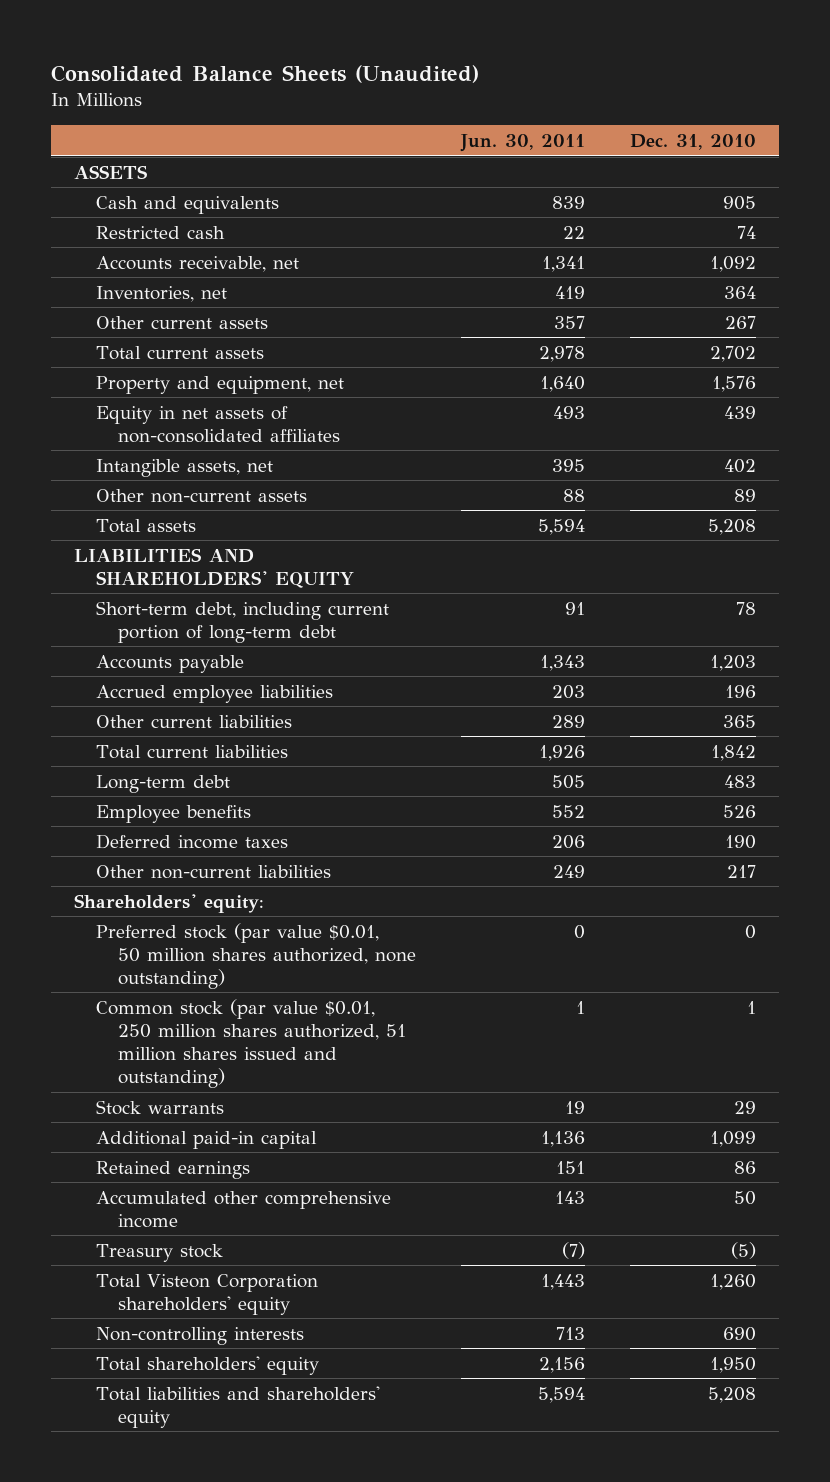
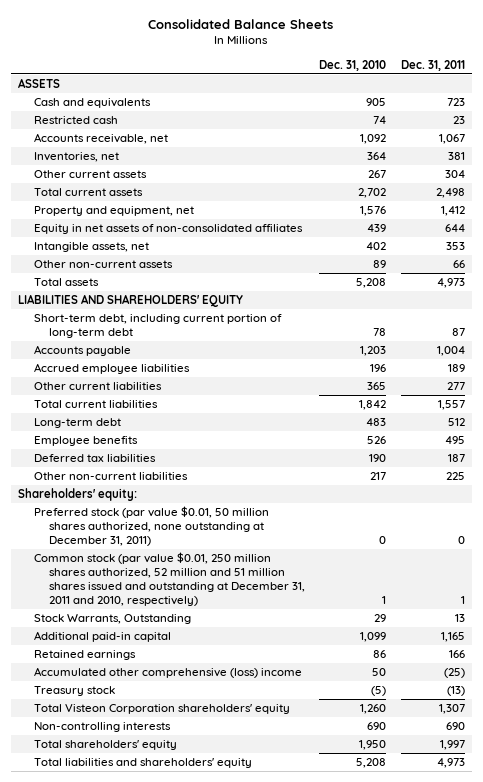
[51,64,480,83] Consolidated Balance Sheets (Unaudited) -> [148,18,334,29] Consolidated Balance Sheets
[460,133,586,152] Jun. 30, 2011 -> none
none -> [400,59,465,71] Dec. 31, 2011
[96,833,289,849] Deferred income taxes -> [33,454,156,463] Deferred tax liabilities
[96,922,417,989] Preferred stock (par value $0.01, 50 million shares authorized, none outstanding) -> [33,506,269,547] Preferred stock (par value $0.01, 50 million shares authorized, none outstanding at December 31, 2011)
[96,998,407,1088] Common stock (par value $0.01, 250 million shares authorized, 51 million shares issued and outstanding) -> [33,552,306,607] Common stock (par value $0.01, 250 million shares authorized, 52 million and 51 million shares issued and outstanding at December 31, 2011 and 2010, respectively)
[96,1099,225,1115] Stock warrants -> [33,614,191,625] Stock Warrants, Outstanding
[96,1190,392,1228] Accumulated other comprehensive income -> [33,667,302,679] Accumulated other comprehensive (loss) income

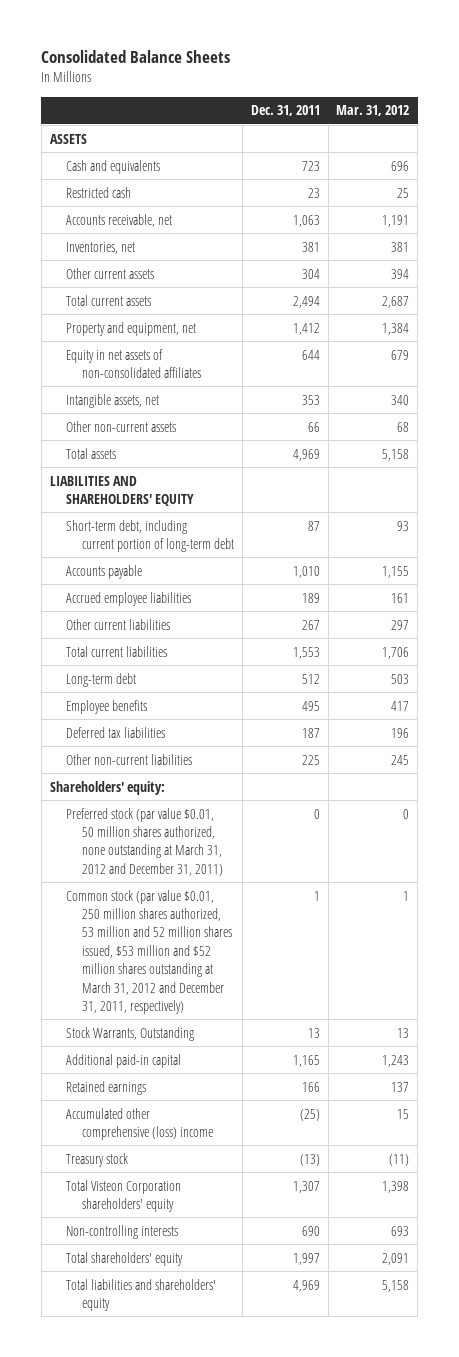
[319,59,387,71] Dec. 31, 2010 -> none
none -> [336,105,410,117] Mar. 31, 2012
[438,134,465,145] 1,067 -> [292,214,320,227] 1,063
[435,188,465,199] 2,498 -> [292,295,320,308] 2,494
[436,278,465,289] 4,973 -> [292,448,320,461] 4,969
[436,346,465,357] 1,004 -> [292,565,320,578] 1,010
[446,382,465,391] 277 -> [301,619,320,630] 267
[437,400,465,411] 1,557 -> [292,646,320,659] 1,553
[33,506,269,547] Preferred stock (par value $0.01, 50 million shares authorized, none outstanding at December 31, 2011) -> [65,807,224,876] Preferred stock (par value $0.01, 50 million shares authorized, none outstanding at March 31, 2012 and December 31, 2011)
[33,552,306,607] Common stock (par value $0.01, 250 million shares authorized, 52 million and 51 million shares issued and outstanding at December 31, 2011 and 2010, respectively) -> [65,889,233,1014] Common stock (par value $0.01, 250 million shares authorized, 53 million and 52 million shares issued, $53 million and $52 million shares outstanding at March 31, 2012 and December 31, 2011, respectively)
[436,758,465,769] 4,973 -> [292,1279,320,1292] 4,969

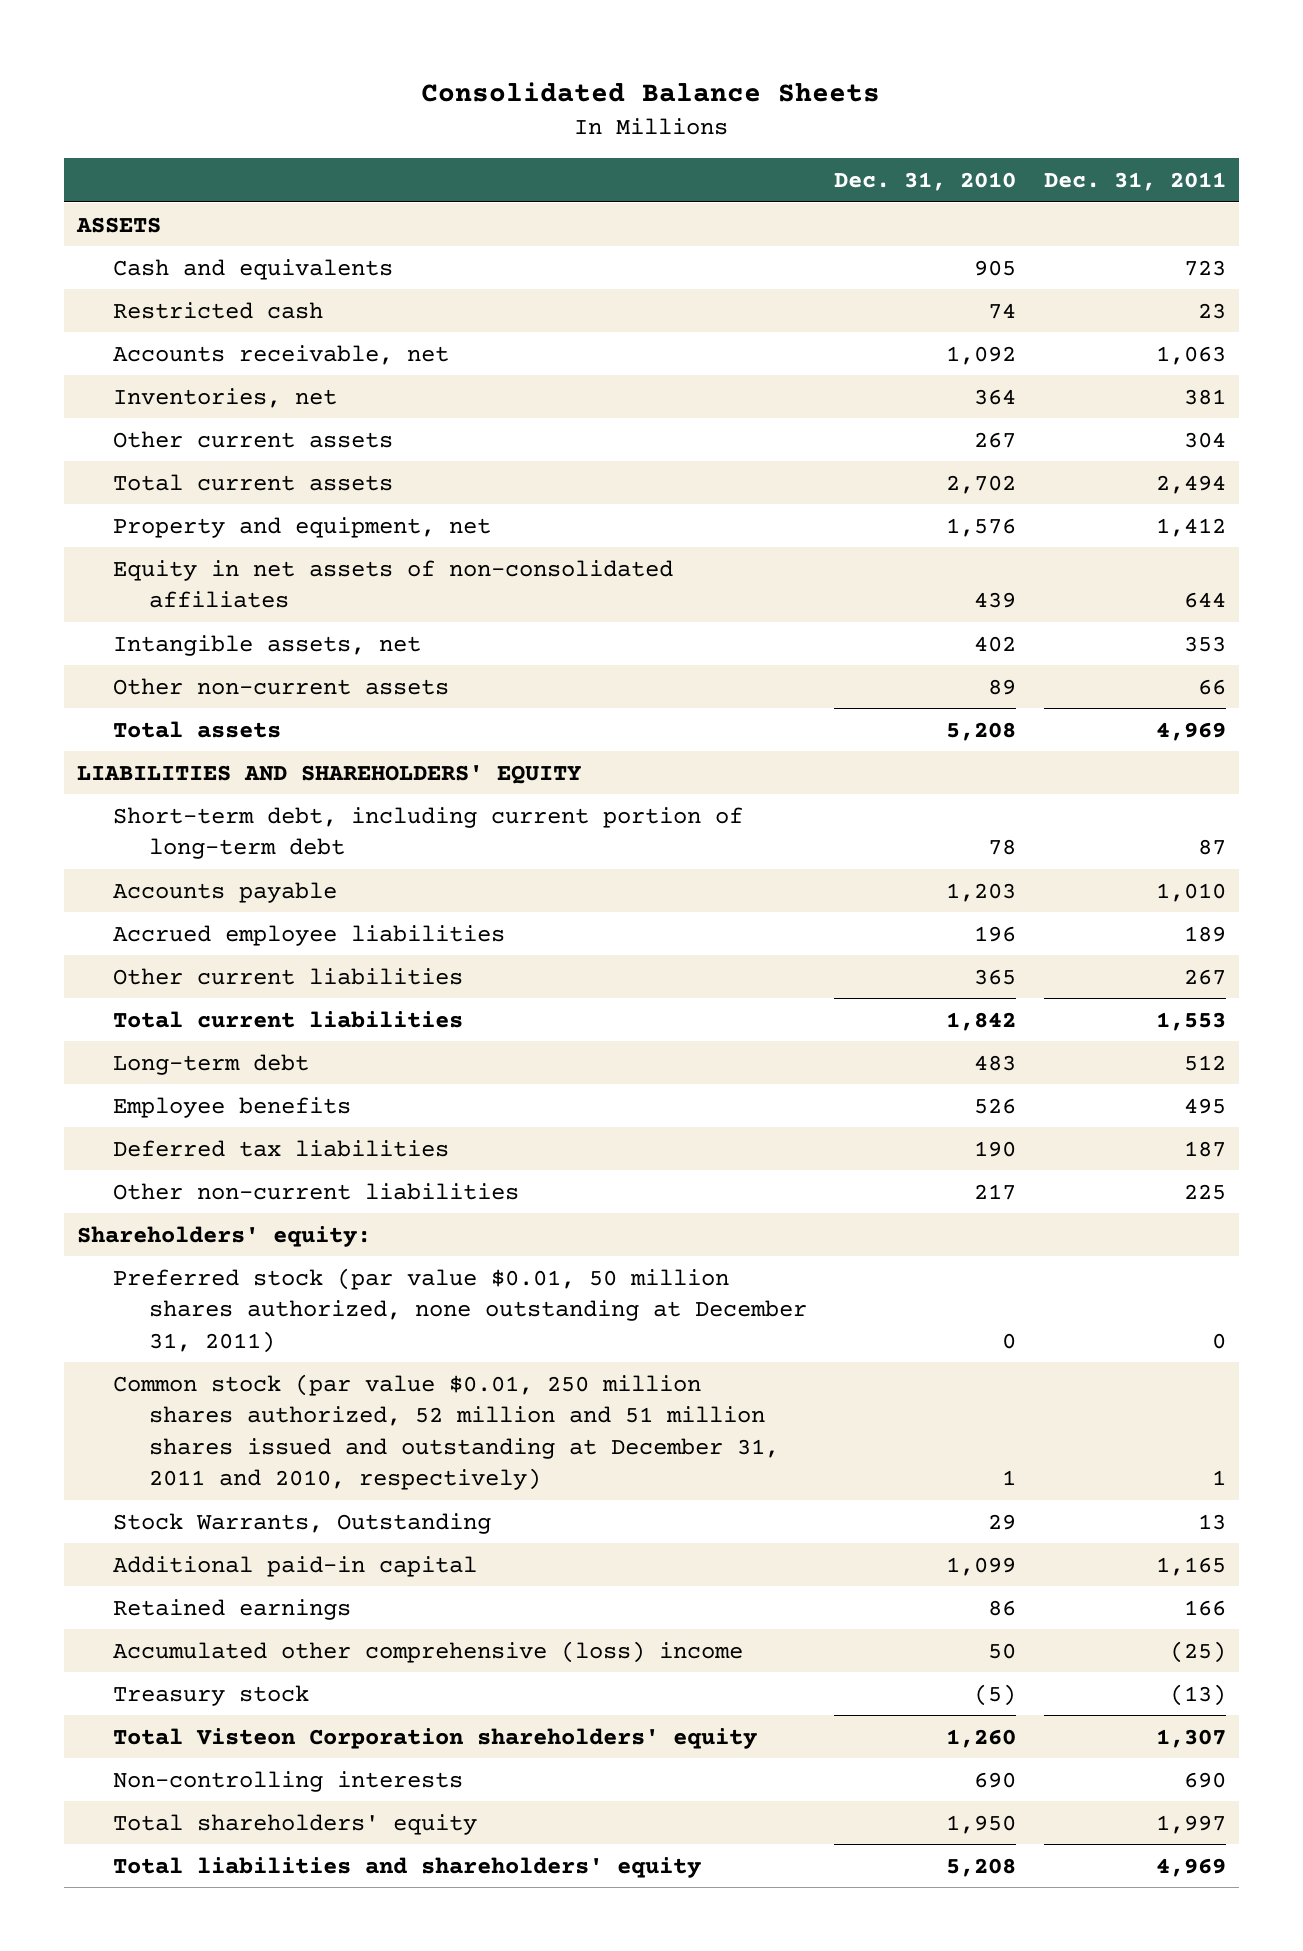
[336,105,410,117] Mar. 31, 2012 -> none
none -> [834,171,1017,191] Dec. 31, 2010
[65,807,224,876] Preferred stock (par value $0.01, 50 million shares authorized, none outstanding at March 31, 2012 and December 31, 2011) -> [113,1267,807,1353] Preferred stock (par value $0.01, 50 million shares authorized, none outstanding at December 31, 2011)
[65,889,233,1014] Common stock (par value $0.01, 250 million shares authorized, 53 million and 52 million shares issued, $53 million and $52 million shares outstanding at March 31, 2012 and December 31, 2011, respectively) -> [113,1373,779,1491] Common stock (par value $0.01, 250 million shares authorized, 52 million and 51 million shares issued and outstanding at December 31, 2011 and 2010, respectively)

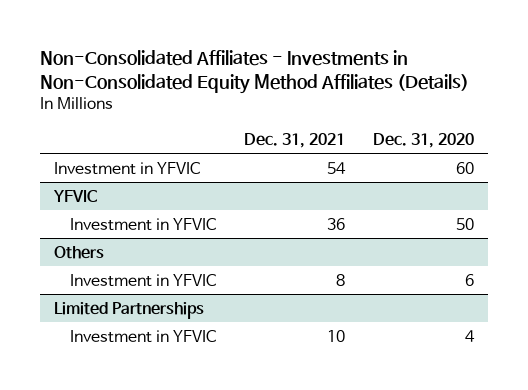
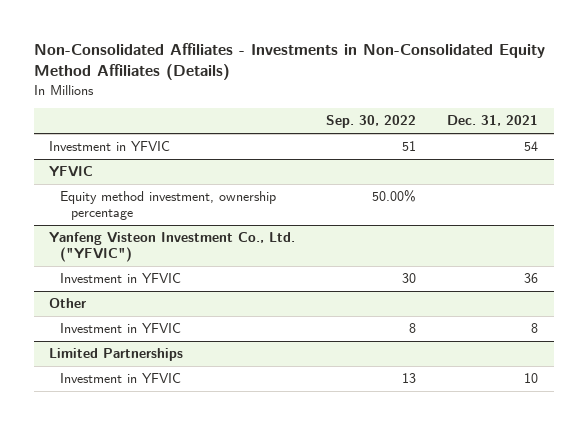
[373,132,475,148] Dec. 31, 2020 -> none
none -> [326,115,417,129] Sep. 30, 2022
none -> [60,191,277,221] Equity method investment, ownership percentage
none -> [49,232,296,263] Yanfeng Visteon Investment Co., Ltd. ("YFVIC")
[53,245,104,259] Others -> [49,298,87,309] Other

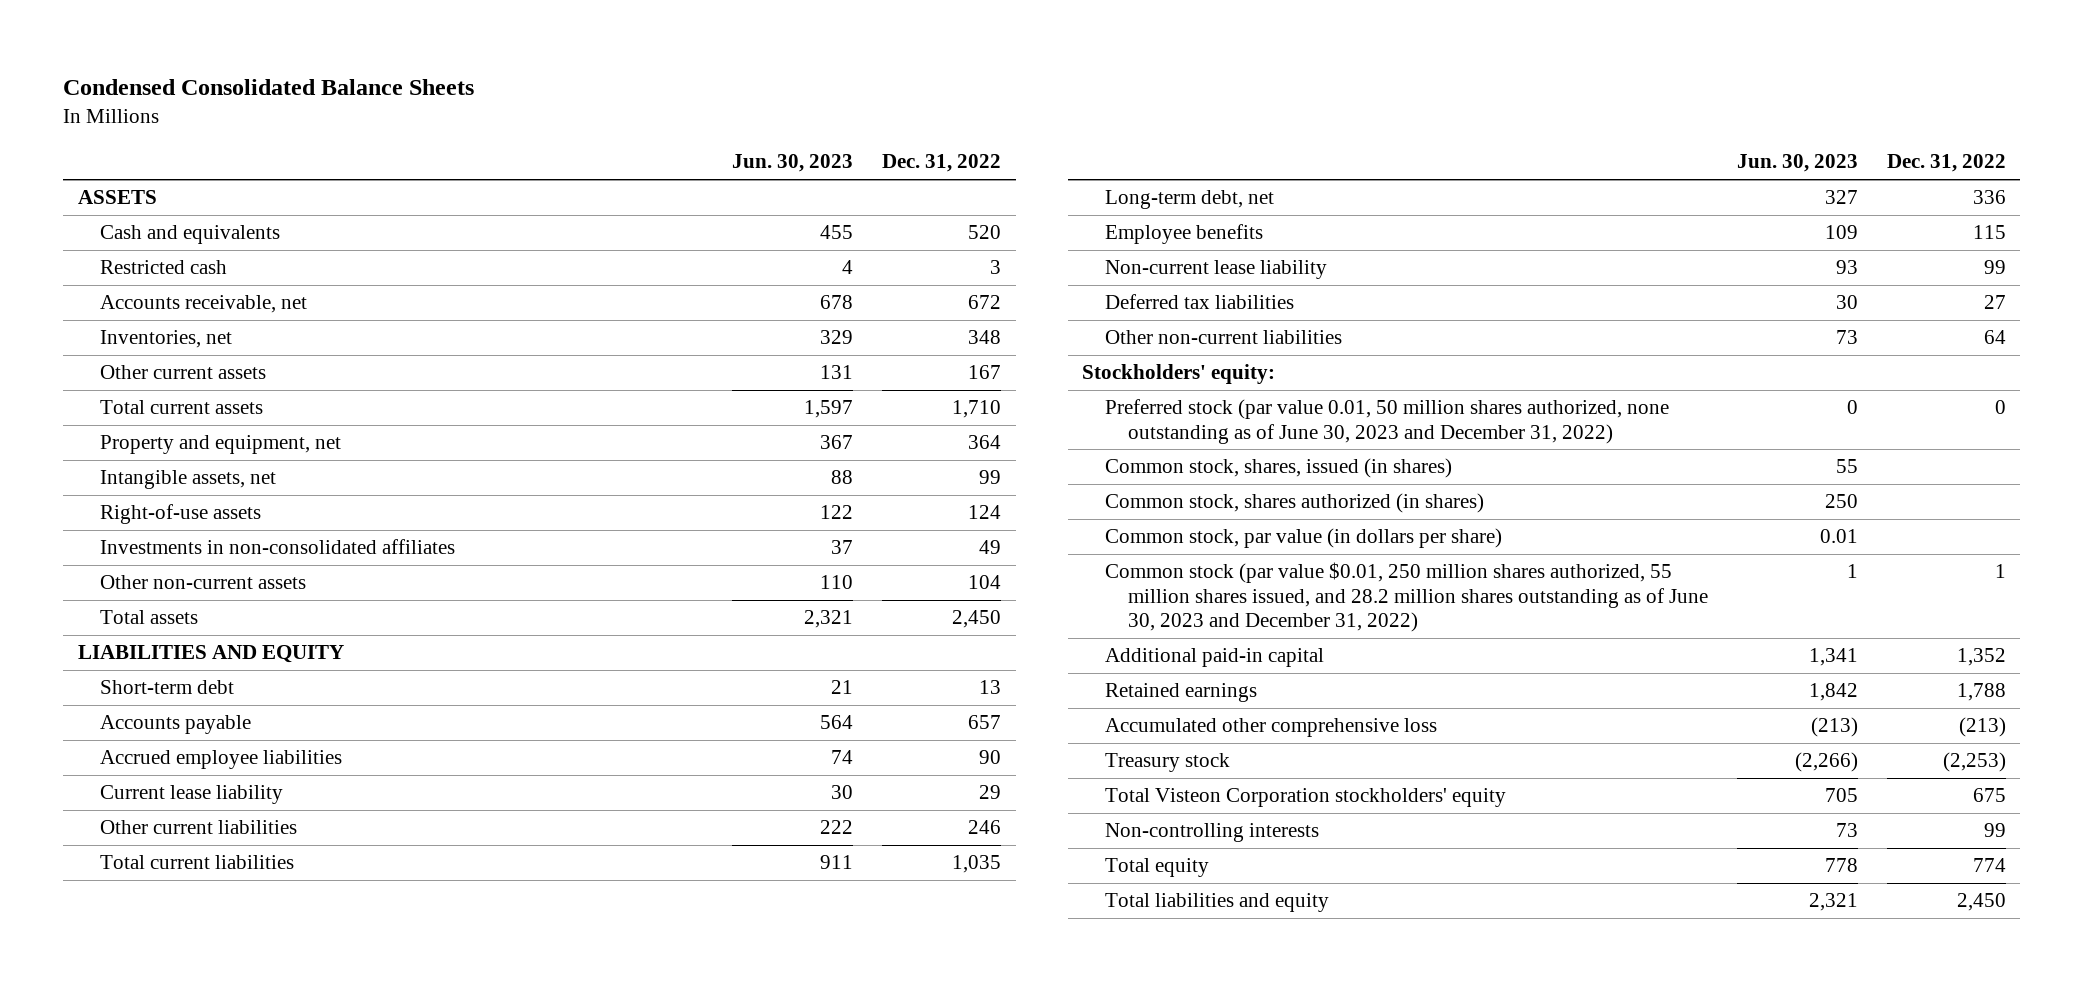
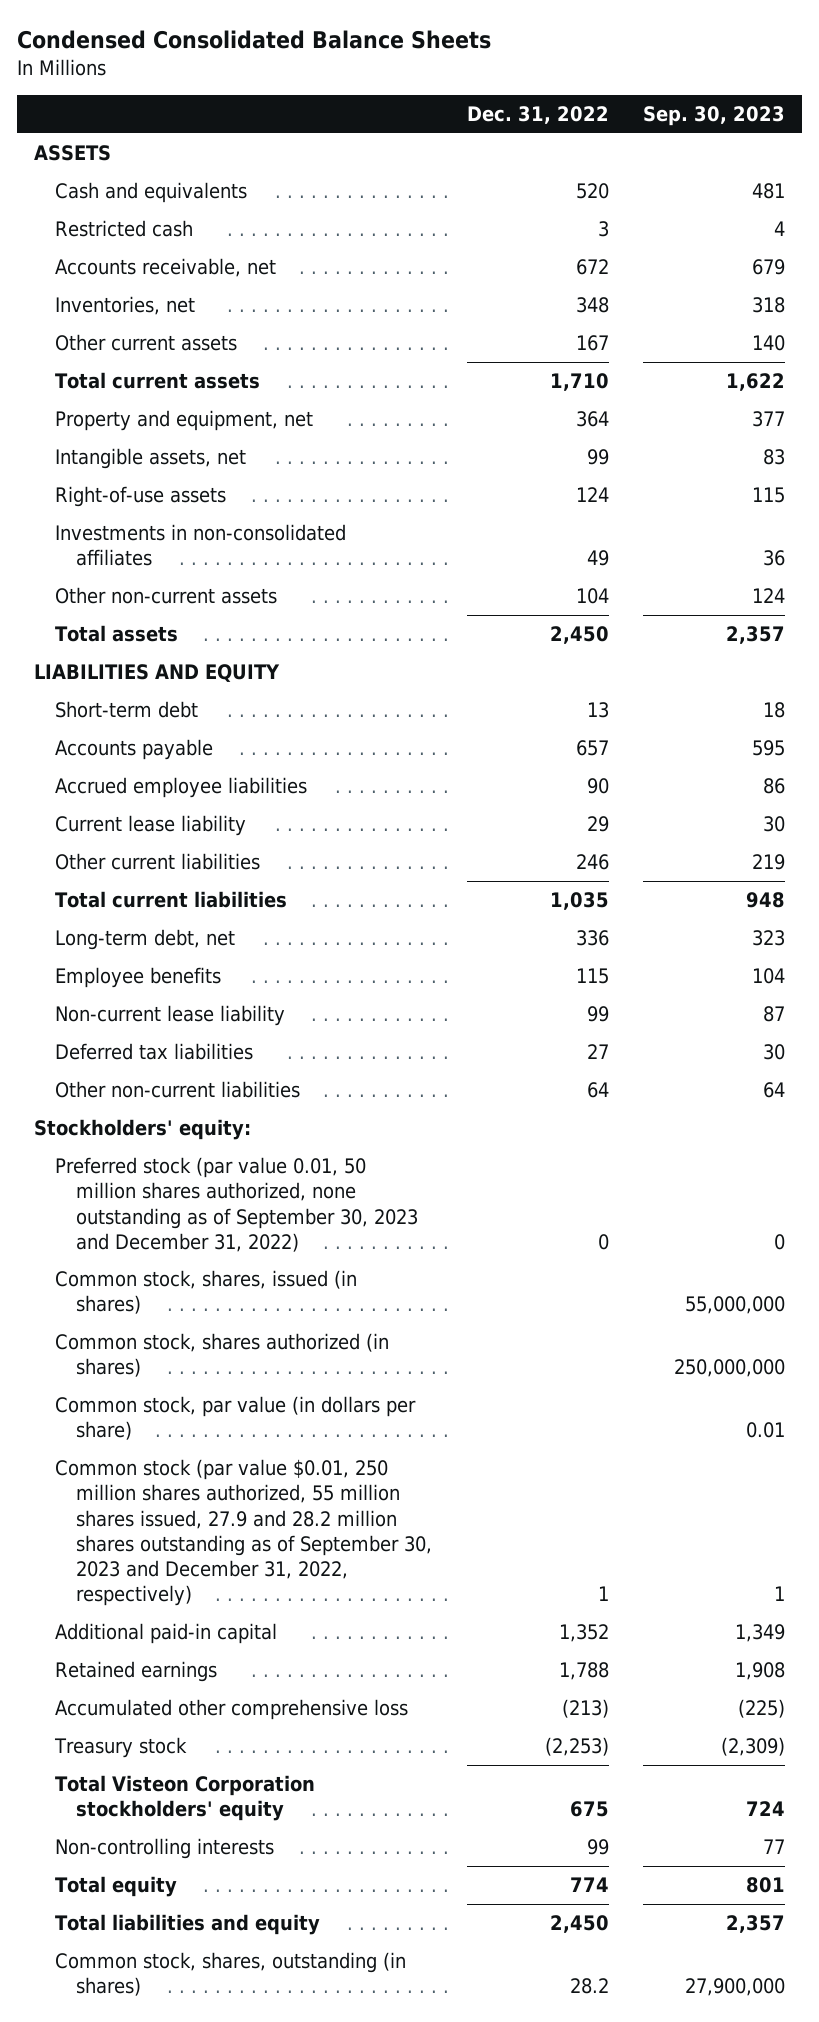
[732,154,854,173] Jun. 30, 2023 -> none
none -> [643,106,786,127] Sep. 30, 2023
[1104,399,1669,444] Preferred stock (par value 0.01, 50 million shares authorized, none outstanding as of June 30, 2023 and December 31, 2022) -> [55,1157,419,1252] Preferred stock (par value 0.01, 50 million shares authorized, none outstanding as of September 30, 2023 and December 31, 2022)
[1104,562,1708,633] Common stock (par value $0.01, 250 million shares authorized, 55 million shares issued, and 28.2 million shares outstanding as of June 30, 2023 and December 31, 2022) -> [55,1459,433,1607] Common stock (par value $0.01, 250 million shares authorized, 55 million shares issued, 27.9 and 28.2 million shares outstanding as of September 30, 2023 and December 31, 2022, respectively)
none -> [55,1952,407,1997] Common stock, shares, outstanding (in shares)

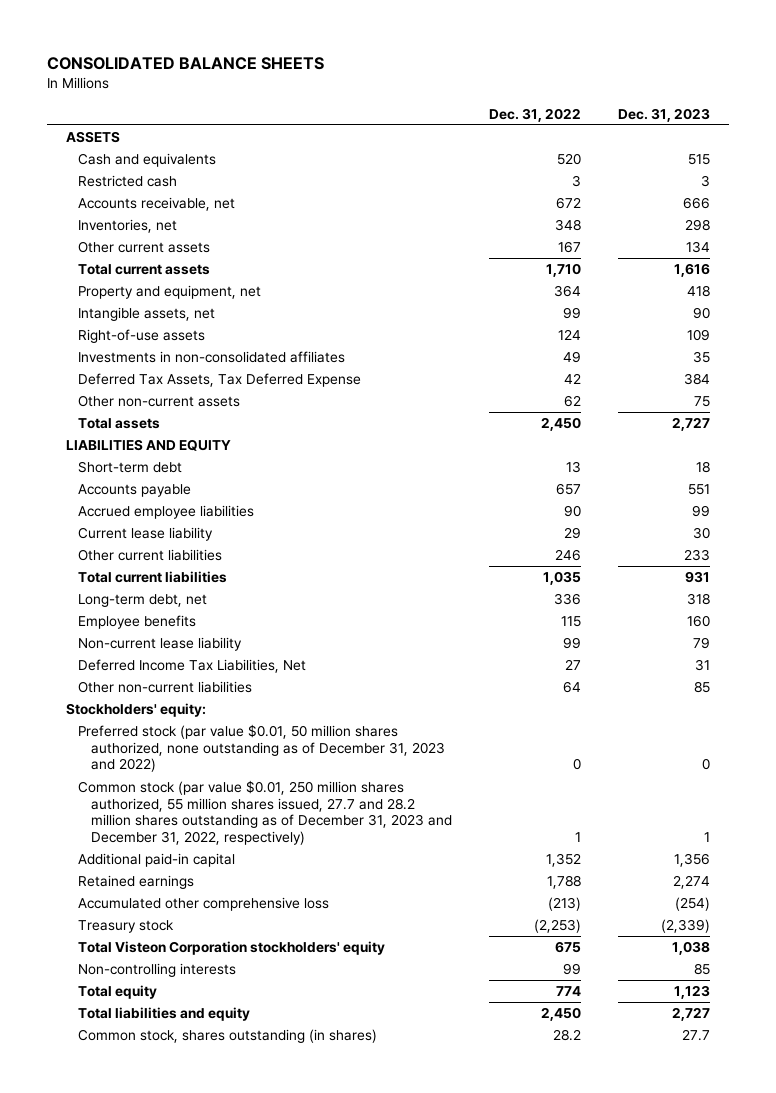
[17,30,492,50] Condensed Consolidated Balance Sheets -> [47,57,325,71] CONSOLIDATED BALANCE SHEETS
[643,106,786,127] Sep. 30, 2023 -> none
none -> [618,107,711,122] Dec. 31, 2023
none -> [78,373,362,388] Deferred Tax Assets, Tax Deferred Expense
[575,588,609,605] 104 -> [564,395,582,408] 62
[55,1043,254,1061] Deferred tax liabilities -> [78,659,307,674] Deferred Income Tax Liabilities, Net
[55,1270,358,1315] Common stock, shares, issued (in shares) -> none
[55,1333,390,1378] Common stock, shares authorized (in shares) -> none
[55,1396,417,1441] Common stock, par value (in dollars per share) -> none
[55,1157,419,1252] Preferred stock (par value 0.01, 50 million shares authorized, none outstanding as of September 30, 2023 and December 31, 2022) -> [78,724,446,773] Preferred stock (par value $0.01, 50 million shares authorized, none outstanding as of December 31, 2023 and 2022)
[55,1459,433,1607] Common stock (par value $0.01, 250 million shares authorized, 55 million shares issued, 27.9 and 28.2 million shares outstanding as of September 30, 2023 and December 31, 2022, respectively) -> [78,780,453,846] Common stock (par value $0.01, 250 million shares authorized, 55 million shares issued, 27.7 and 28.2 million shares outstanding as of December 31, 2023 and December 31, 2022, respectively)
[55,1952,407,1997] Common stock, shares, outstanding (in shares) -> [78,1029,378,1044] Common stock, shares outstanding (in shares)

